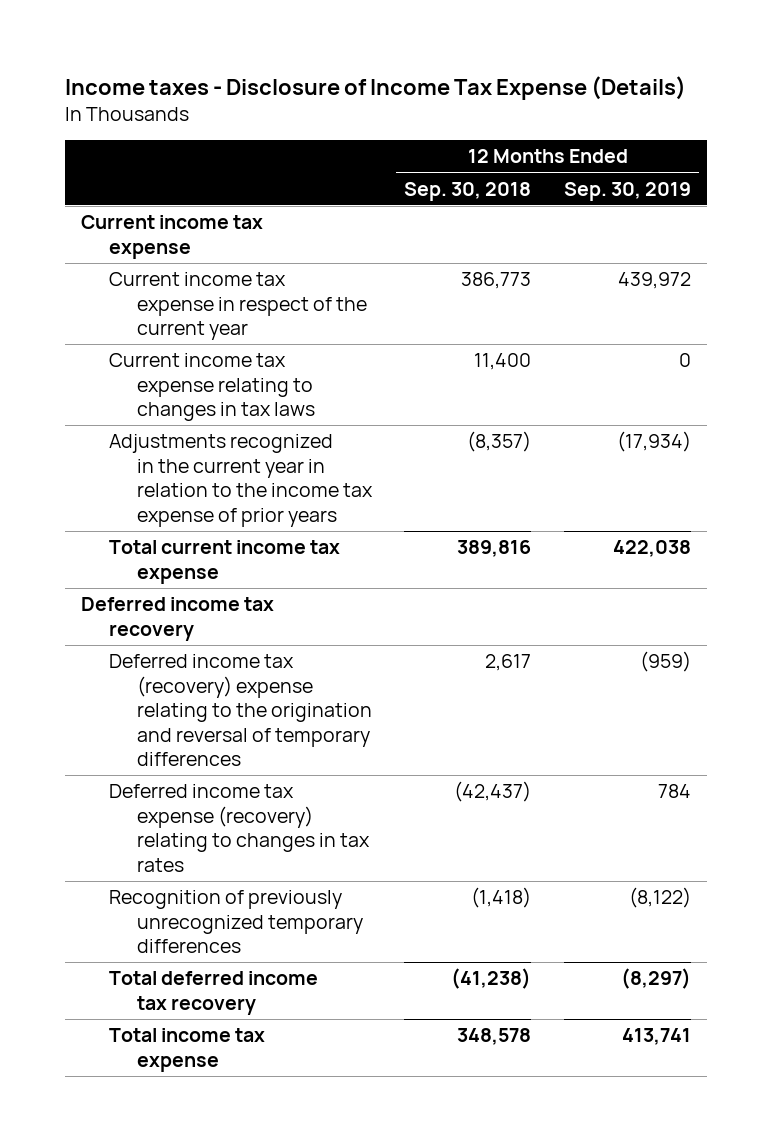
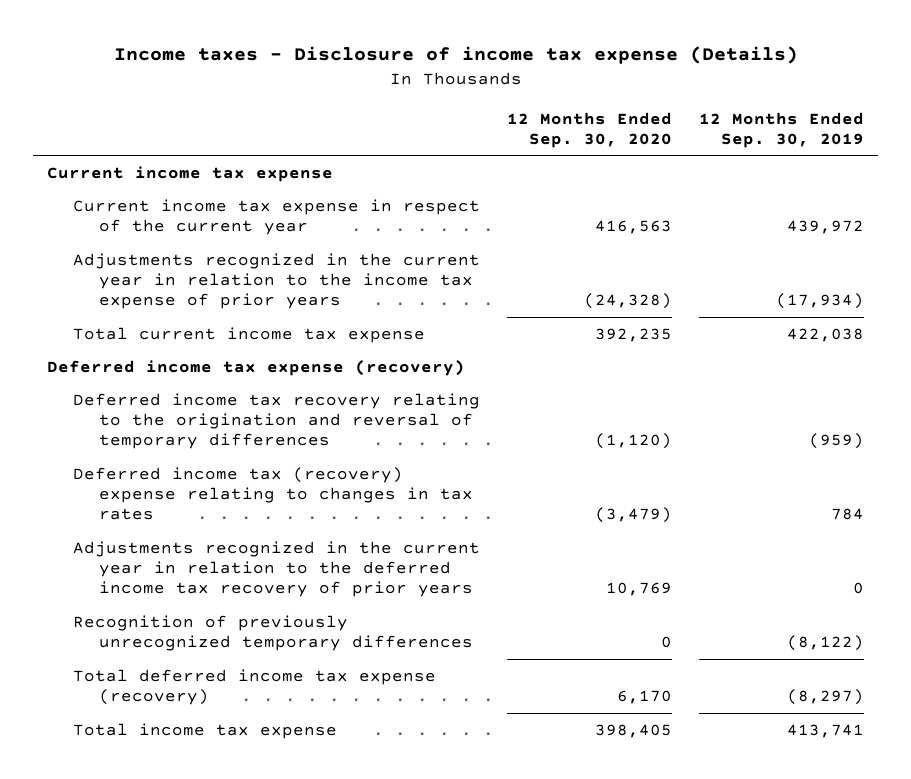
[64,75,686,100] Income taxes - Disclosure of Income Tax Expense (Details) -> [113,46,798,65] Income taxes - Disclosure of income tax expense (Details)
[404,181,532,201] Sep. 30, 2018 -> none
none -> [507,111,673,148] 12 Months Ended Sep. 30, 2020
[108,353,315,422] Current income tax expense relating to changes in tax laws -> none
[80,597,274,641] Deferred income tax recovery -> [46,359,465,376] Deferred income tax expense (recovery)
[108,654,372,766] Deferred income tax (recovery) expense relating to the origination and reversal of temporary differences -> [73,392,481,450] Deferred income tax recovery relating to the origination and reversal of temporary differences
[108,784,370,872] Deferred income tax expense (recovery) relating to changes in tax rates -> [73,466,474,521] Deferred income tax (recovery) expense relating to changes in tax rates
none -> [73,540,481,598] Adjustments recognized in the current year in relation to the deferred income tax recovery of prior years
[108,971,318,1015] Total deferred income tax recovery -> [73,668,437,706] Total deferred income tax expense (recovery)

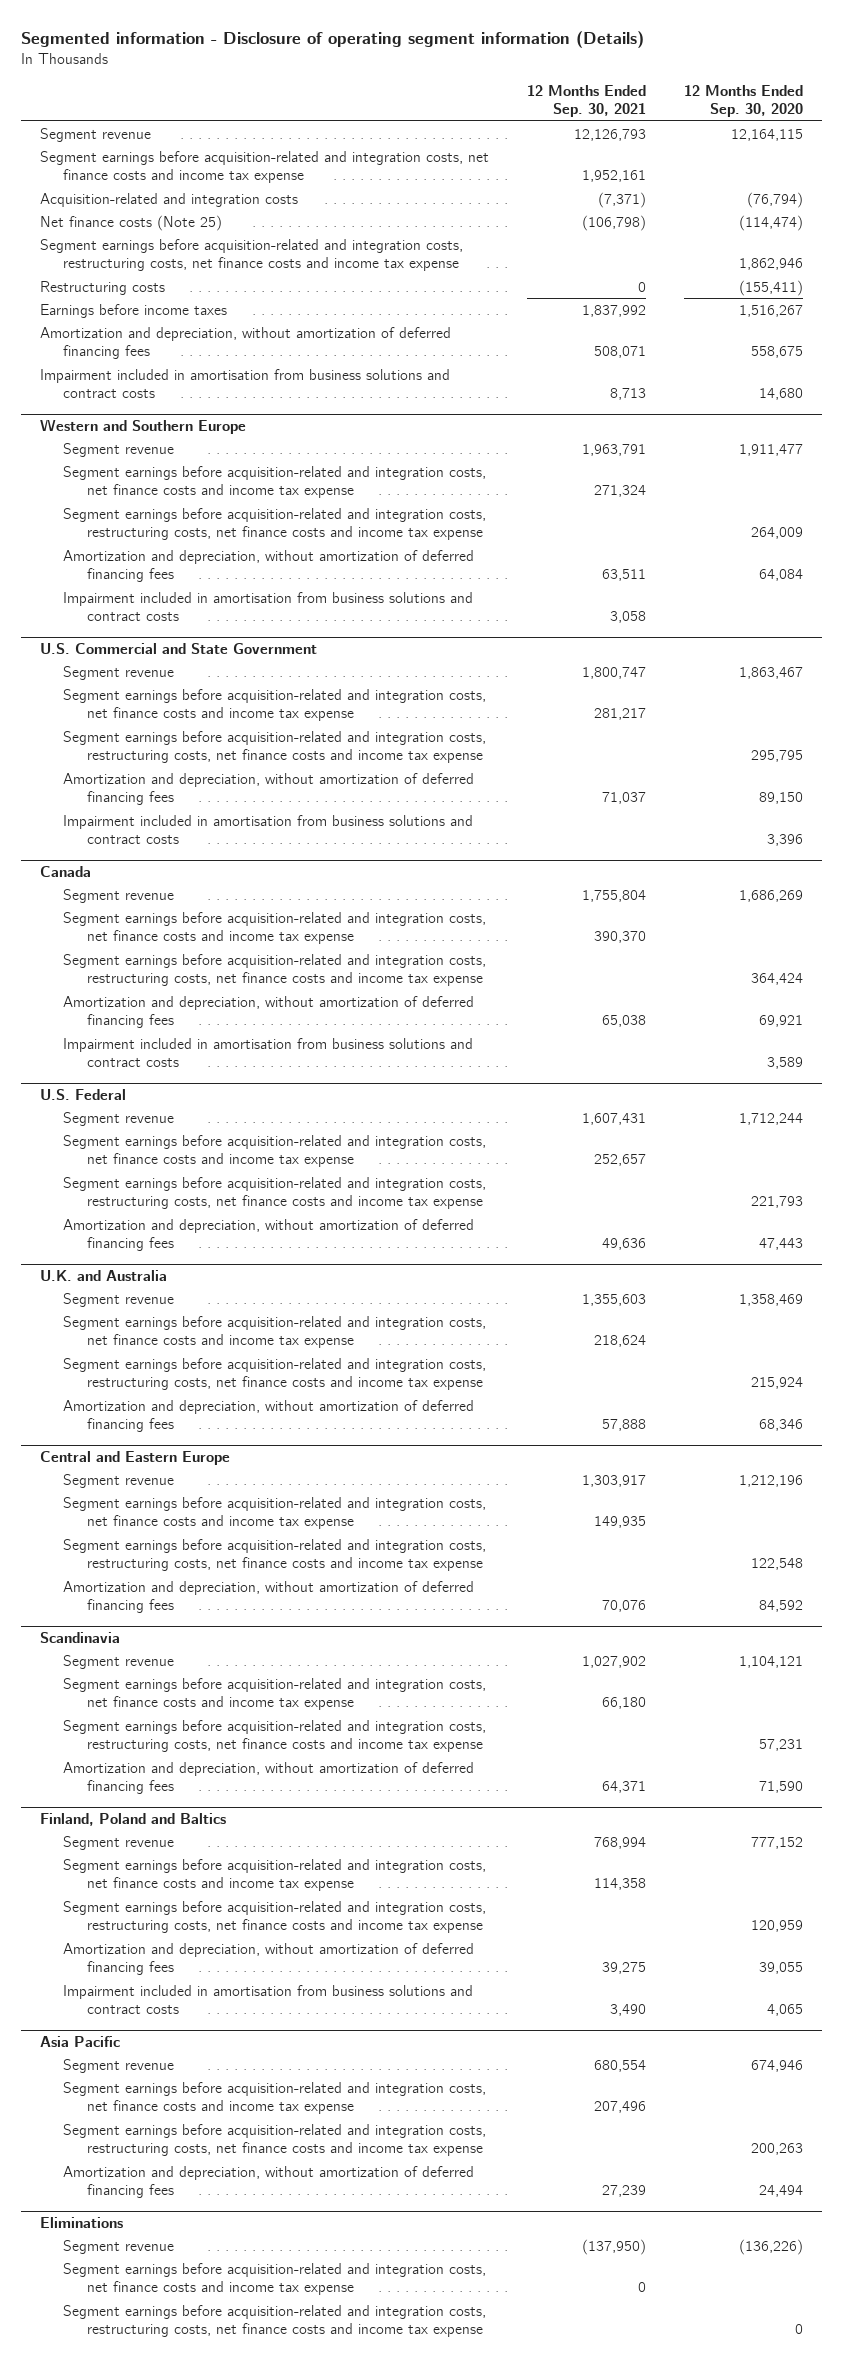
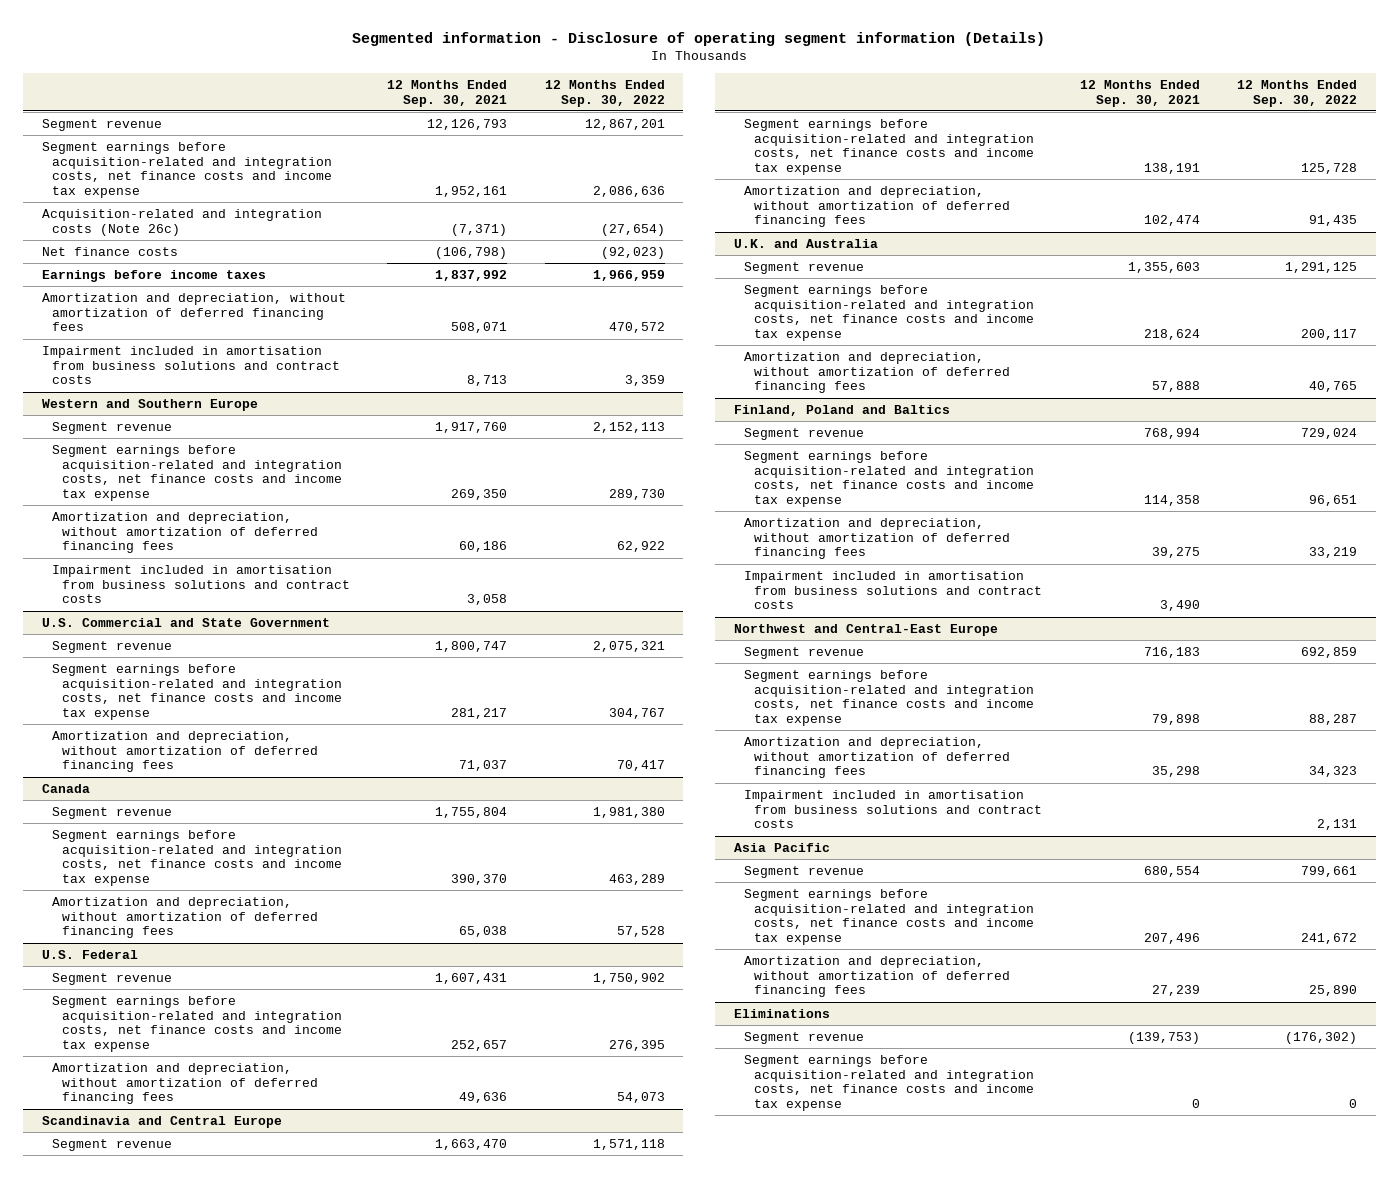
[684,84,804,118] 12 Months Ended Sep. 30, 2020 -> none
none -> [544,79,665,107] 12 Months Ended Sep. 30, 2022
[39,238,463,272] Segment earnings before acquisition-related and integration costs, restructuring costs, net finance costs and income tax expense -> none
[39,280,165,295] Restructuring costs -> none
[39,192,298,207] Acquisition-related and integration costs -> [41,208,322,236] Acquisition-related and integration costs (Note 26c)
[39,214,222,231] Net finance costs (Note 25) -> [41,246,178,256] Net finance costs
[63,507,487,541] Segment earnings before acquisition-related and integration costs, restructuring costs, net finance costs and income tax expense -> none
[581,443,646,456] 1,963,791 -> [435,421,508,433] 1,917,760
[593,485,646,498] 271,324 -> [451,489,508,501] 269,350
[601,569,646,582] 63,511 -> [459,541,508,553] 60,186
[63,730,487,764] Segment earnings before acquisition-related and integration costs, restructuring costs, net finance costs and income tax expense -> none
[63,814,474,845] Impairment included in amortisation from business solutions and contract costs -> none
[63,953,487,987] Segment earnings before acquisition-related and integration costs, restructuring costs, net finance costs and income tax expense -> none
[63,1037,474,1068] Impairment included in amortisation from business solutions and contract costs -> none
[63,1176,487,1210] Segment earnings before acquisition-related and integration costs, restructuring costs, net finance costs and income tax expense -> none
none -> [41,1115,282,1128] Scandinavia and Central Europe
none -> [51,1138,172,1151] Segment revenue
none -> [744,118,1035,176] Segment earnings before acquisition-related and integration costs, net finance costs and income tax expense
none -> [744,185,1011,228] Amortization and depreciation, without amortization of deferred financing fees
[63,1357,487,1391] Segment earnings before acquisition-related and integration costs, restructuring costs, net finance costs and income tax expense -> none
[39,1451,230,1466] Central and Eastern Europe -> none
[63,1473,175,1488] Segment revenue -> none
[63,1496,487,1530] Segment earnings before acquisition-related and integration costs, net finance costs and income tax expense -> none
[63,1538,487,1572] Segment earnings before acquisition-related and integration costs, restructuring costs, net finance costs and income tax expense -> none
[63,1580,475,1614] Amortization and depreciation, without amortization of deferred financing fees -> none
[39,1632,120,1644] Scandinavia -> none
[63,1654,175,1669] Segment revenue -> none
[63,1677,487,1711] Segment earnings before acquisition-related and integration costs, net finance costs and income tax expense -> none
[63,1719,487,1753] Segment earnings before acquisition-related and integration costs, restructuring costs, net finance costs and income tax expense -> none
[63,1761,475,1795] Amortization and depreciation, without amortization of deferred financing fees -> none
[63,1900,487,1934] Segment earnings before acquisition-related and integration costs, restructuring costs, net finance costs and income tax expense -> none
none -> [734,623,999,636] Northwest and Central-East Europe
none -> [744,646,865,659] Segment revenue
none -> [744,669,1035,727] Segment earnings before acquisition-related and integration costs, net finance costs and income tax expense
none -> [744,736,1011,779] Amortization and depreciation, without amortization of deferred financing fees
none -> [744,789,1043,829] Impairment included in amortisation from business solutions and contract costs
[63,2123,487,2157] Segment earnings before acquisition-related and integration costs, restructuring costs, net finance costs and income tax expense -> none
[581,2238,646,2255] (137,950) -> [1127,1031,1200,1044] (139,753)
[63,2304,487,2338] Segment earnings before acquisition-related and integration costs, restructuring costs, net finance costs and income tax expense -> none

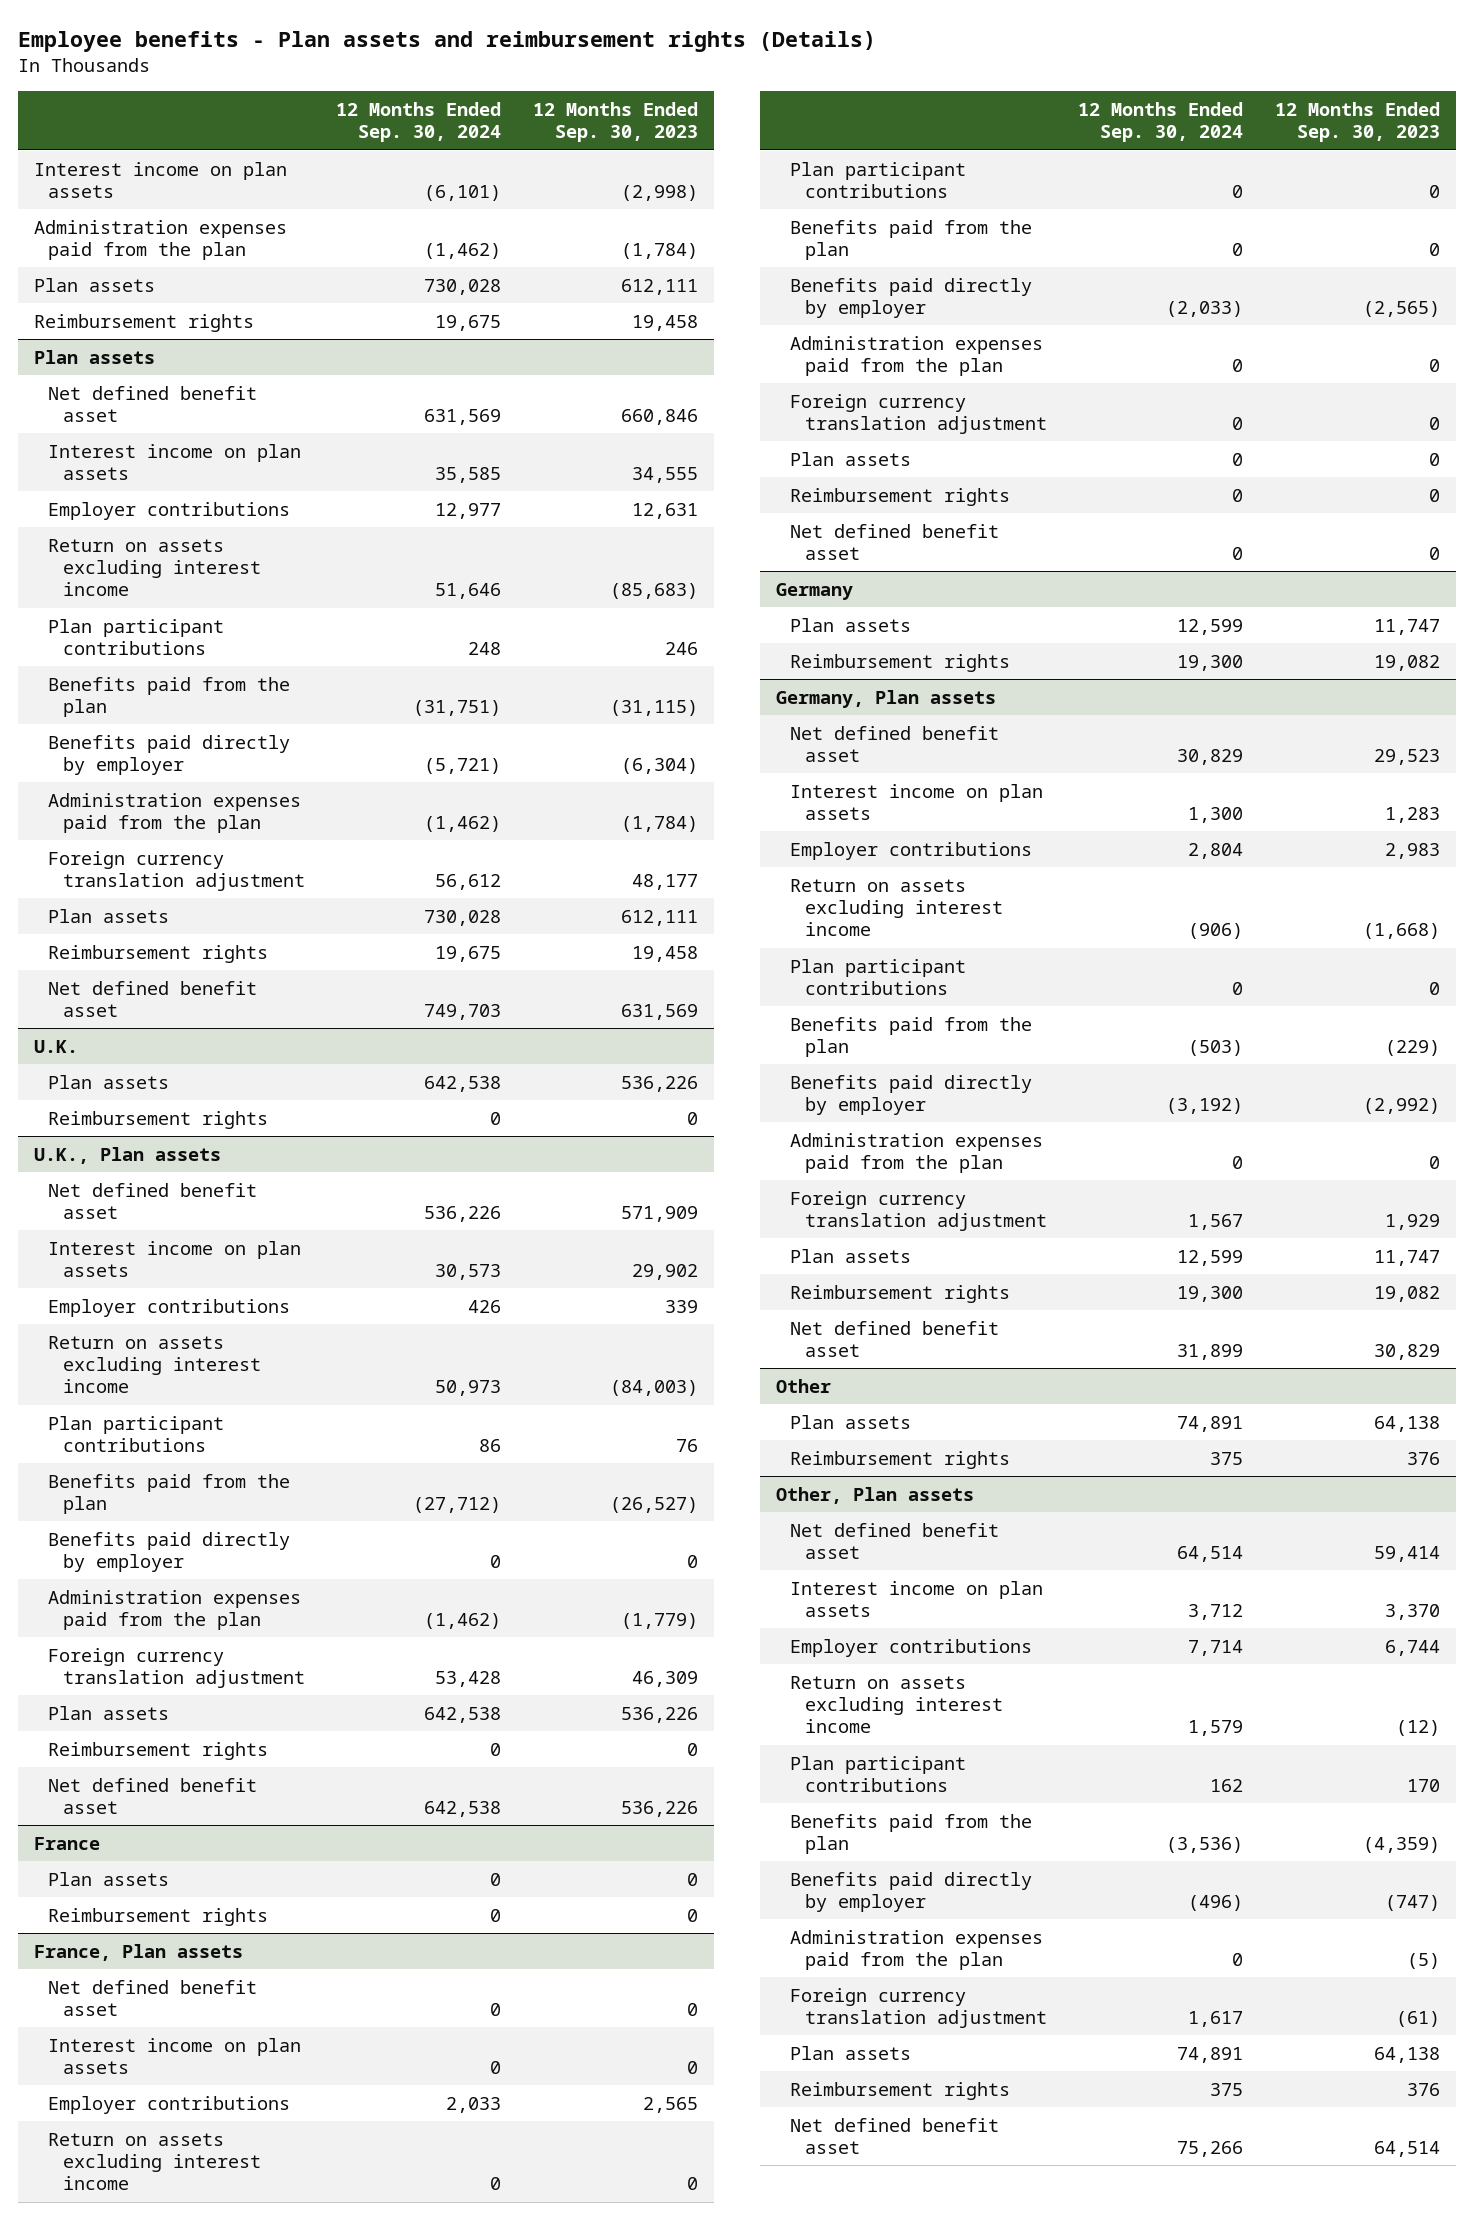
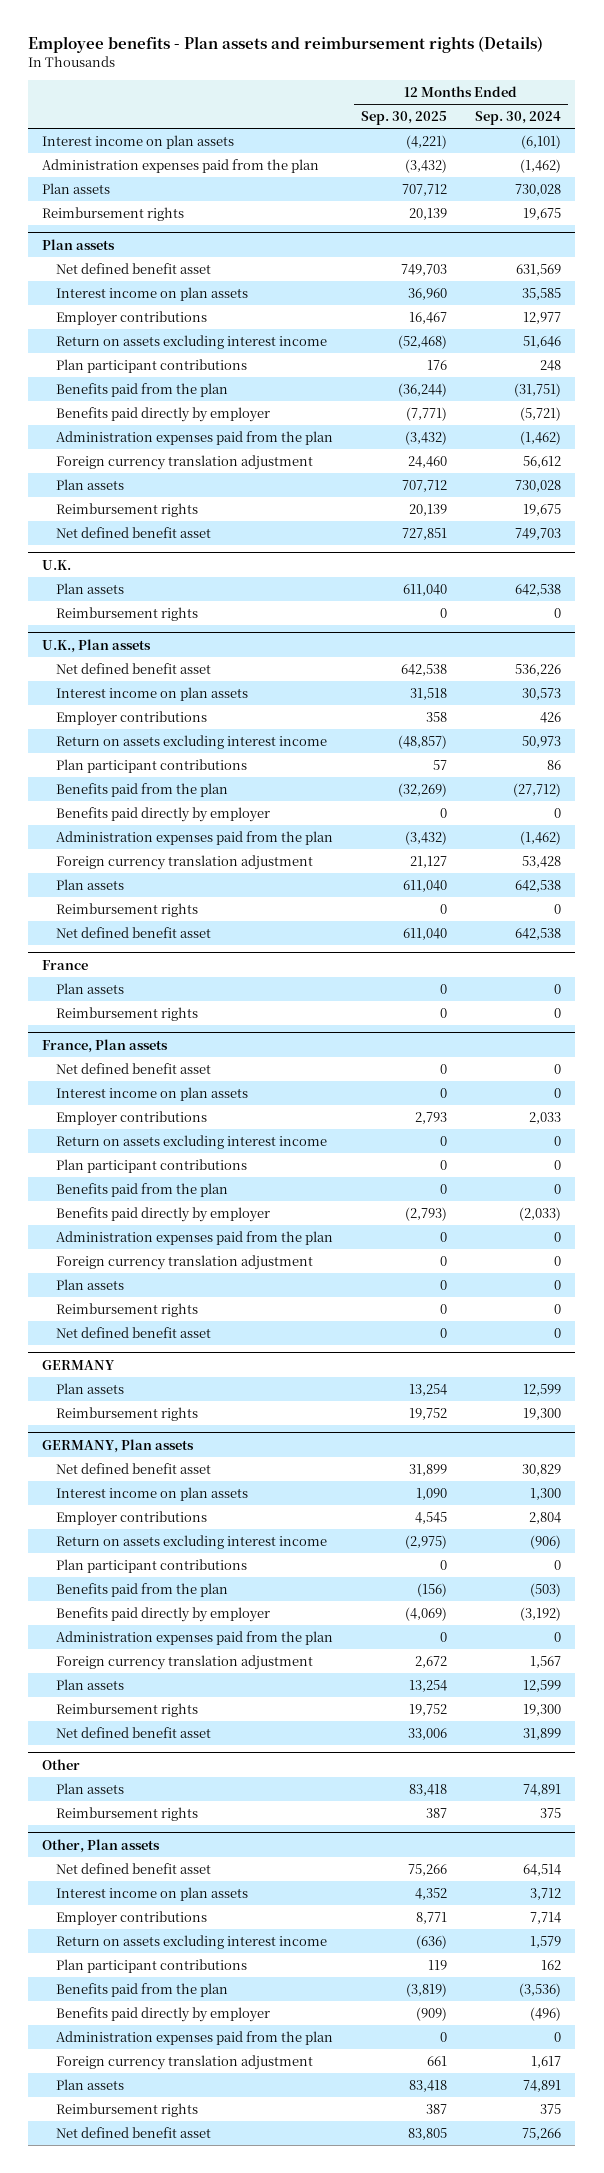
[532,101,698,143] 12 Months Ended Sep. 30, 2023 -> none
none -> [361,111,448,126] Sep. 30, 2025
[776,582,854,600] Germany -> [42,1359,116,1370] GERMANY
[776,689,997,708] Germany, Plan assets -> [42,1438,195,1453] GERMANY, Plan assets

